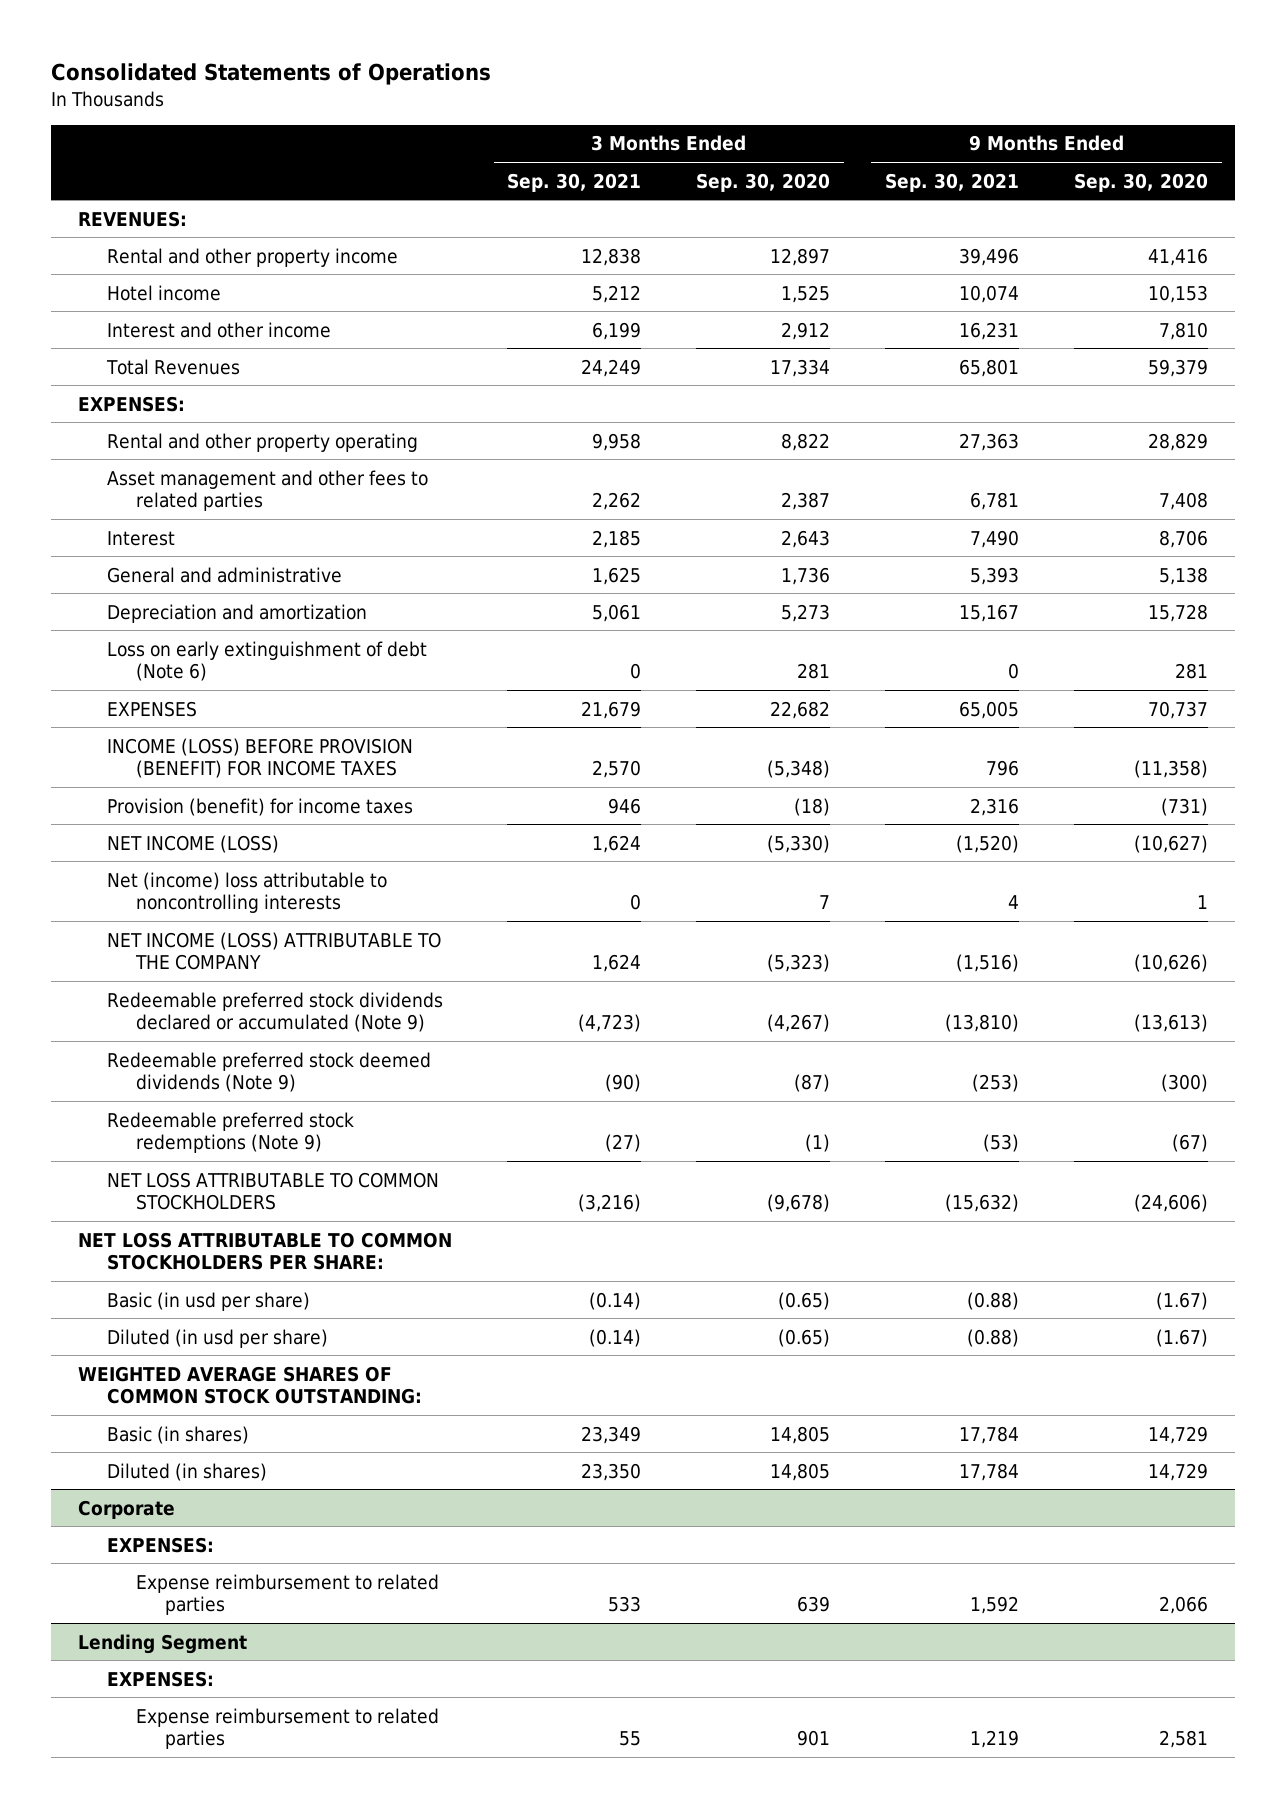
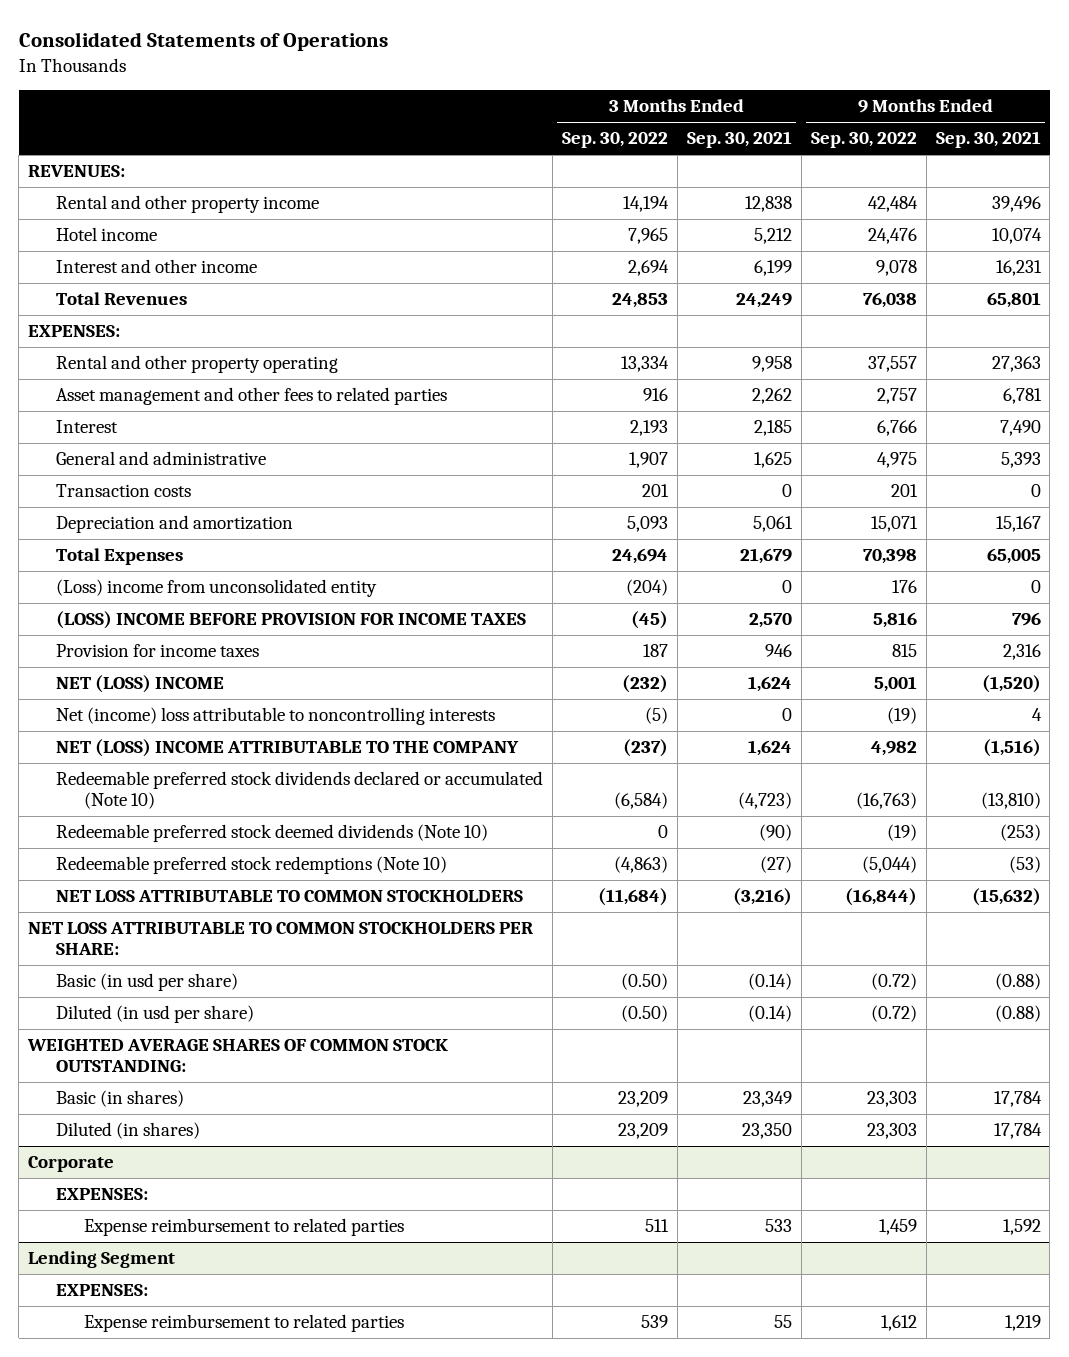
[696,172,831,192] Sep. 30, 2020 -> none
[1073,172,1208,192] Sep. 30, 2020 -> none
none -> [561,132,668,149] Sep. 30, 2022
none -> [810,132,917,149] Sep. 30, 2022
none -> [56,484,192,498] Transaction costs
[107,640,428,682] Loss on early extinguishment of debt (Note 6) -> none
[107,700,198,717] EXPENSES -> [56,548,184,566] Total Expenses
none -> [56,579,378,598] (Loss) income from unconsolidated entity
[107,737,414,779] INCOME (LOSS) BEFORE PROVISION (BENEFIT) FOR INCOME TAXES -> [56,611,527,630] (LOSS) INCOME BEFORE PROVISION FOR INCOME TAXES
[107,797,414,816] Provision (benefit) for income taxes -> [56,644,260,658] Provision for income taxes
[107,834,280,853] NET INCOME (LOSS) -> [56,675,225,694] NET (LOSS) INCOME
[107,931,442,971] NET INCOME (LOSS) ATTRIBUTABLE TO THE COMPANY -> [56,739,520,758] NET (LOSS) INCOME ATTRIBUTABLE TO THE COMPANY
[107,991,444,1033] Redeemable preferred stock dividends declared or accumulated (Note 9) -> [56,771,544,810] Redeemable preferred stock dividends declared or accumulated (Note 10)
[107,1051,432,1093] Redeemable preferred stock deemed dividends (Note 9) -> [56,824,489,843] Redeemable preferred stock deemed dividends (Note 10)
[107,1111,355,1154] Redeemable preferred stock redemptions (Note 9) -> [56,856,448,875] Redeemable preferred stock redemptions (Note 10)

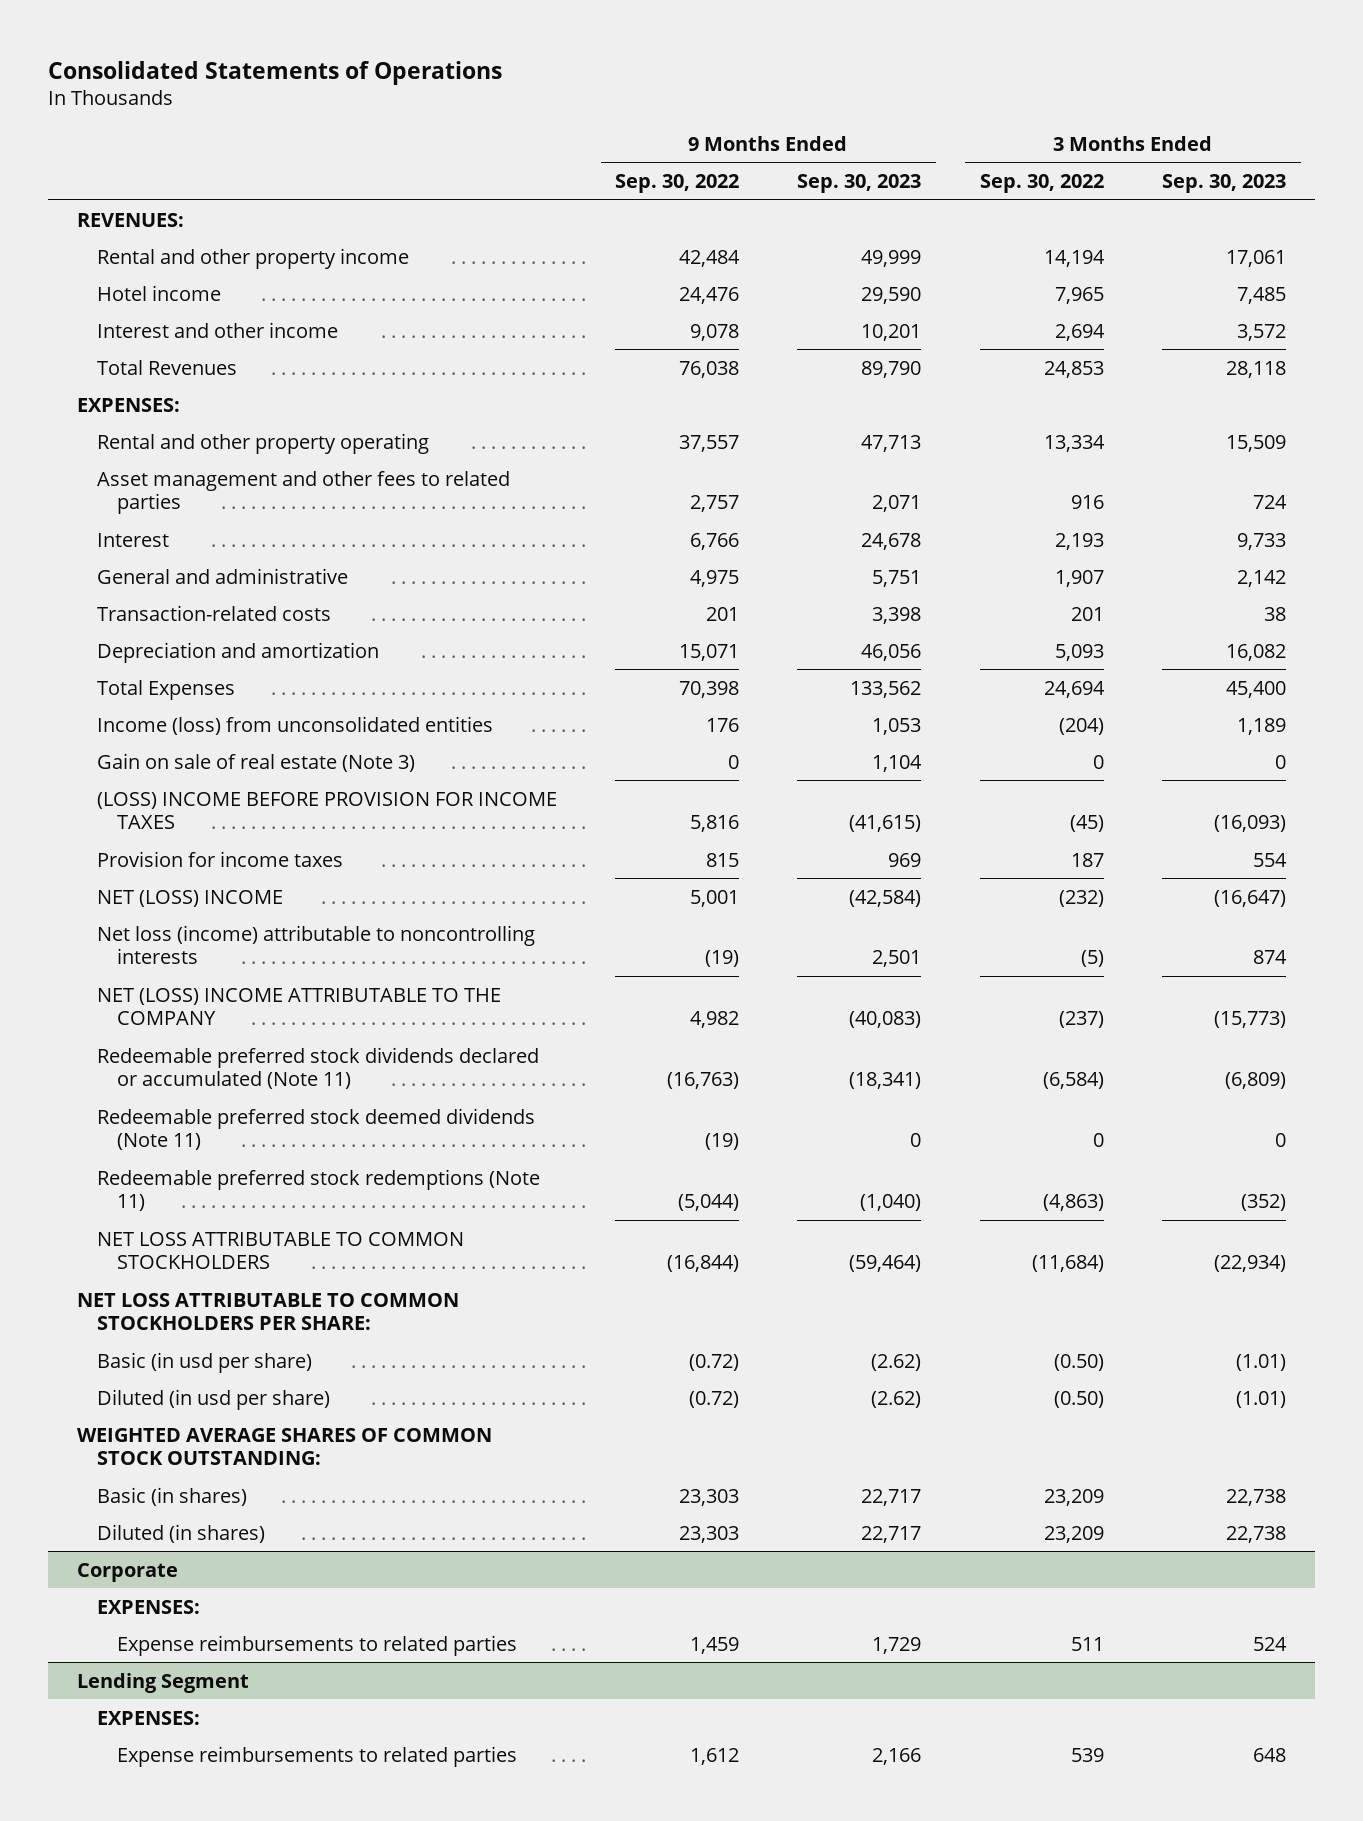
[686,131,792,149] Sep. 30, 2021 -> none
[935,131,1041,149] Sep. 30, 2021 -> none
none -> [797,174,922,194] Sep. 30, 2023
none -> [1162,174,1287,194] Sep. 30, 2023
[56,484,192,498] Transaction costs -> [96,604,331,621] Transaction-related costs
[56,579,378,598] (Loss) income from unconsolidated entity -> [96,715,493,735] Income (loss) from unconsolidated entities
none -> [96,752,415,772] Gain on sale of real estate (Note 3)
[56,707,496,726] Net (income) loss attributable to noncontrolling interests -> [96,924,535,964] Net loss (income) attributable to noncontrolling interests
[56,771,544,810] Redeemable preferred stock dividends declared or accumulated (Note 10) -> [96,1046,539,1089] Redeemable preferred stock dividends declared or accumulated (Note 11)
[56,824,489,843] Redeemable preferred stock deemed dividends (Note 10) -> [96,1107,535,1150] Redeemable preferred stock deemed dividends (Note 11)
[56,856,448,875] Redeemable preferred stock redemptions (Note 10) -> [96,1168,540,1211] Redeemable preferred stock redemptions (Note 11)
[83,1218,404,1237] Expense reimbursement to related parties -> [116,1634,517,1656] Expense reimbursements to related parties
[83,1314,404,1333] Expense reimbursement to related parties -> [116,1745,517,1767] Expense reimbursements to related parties

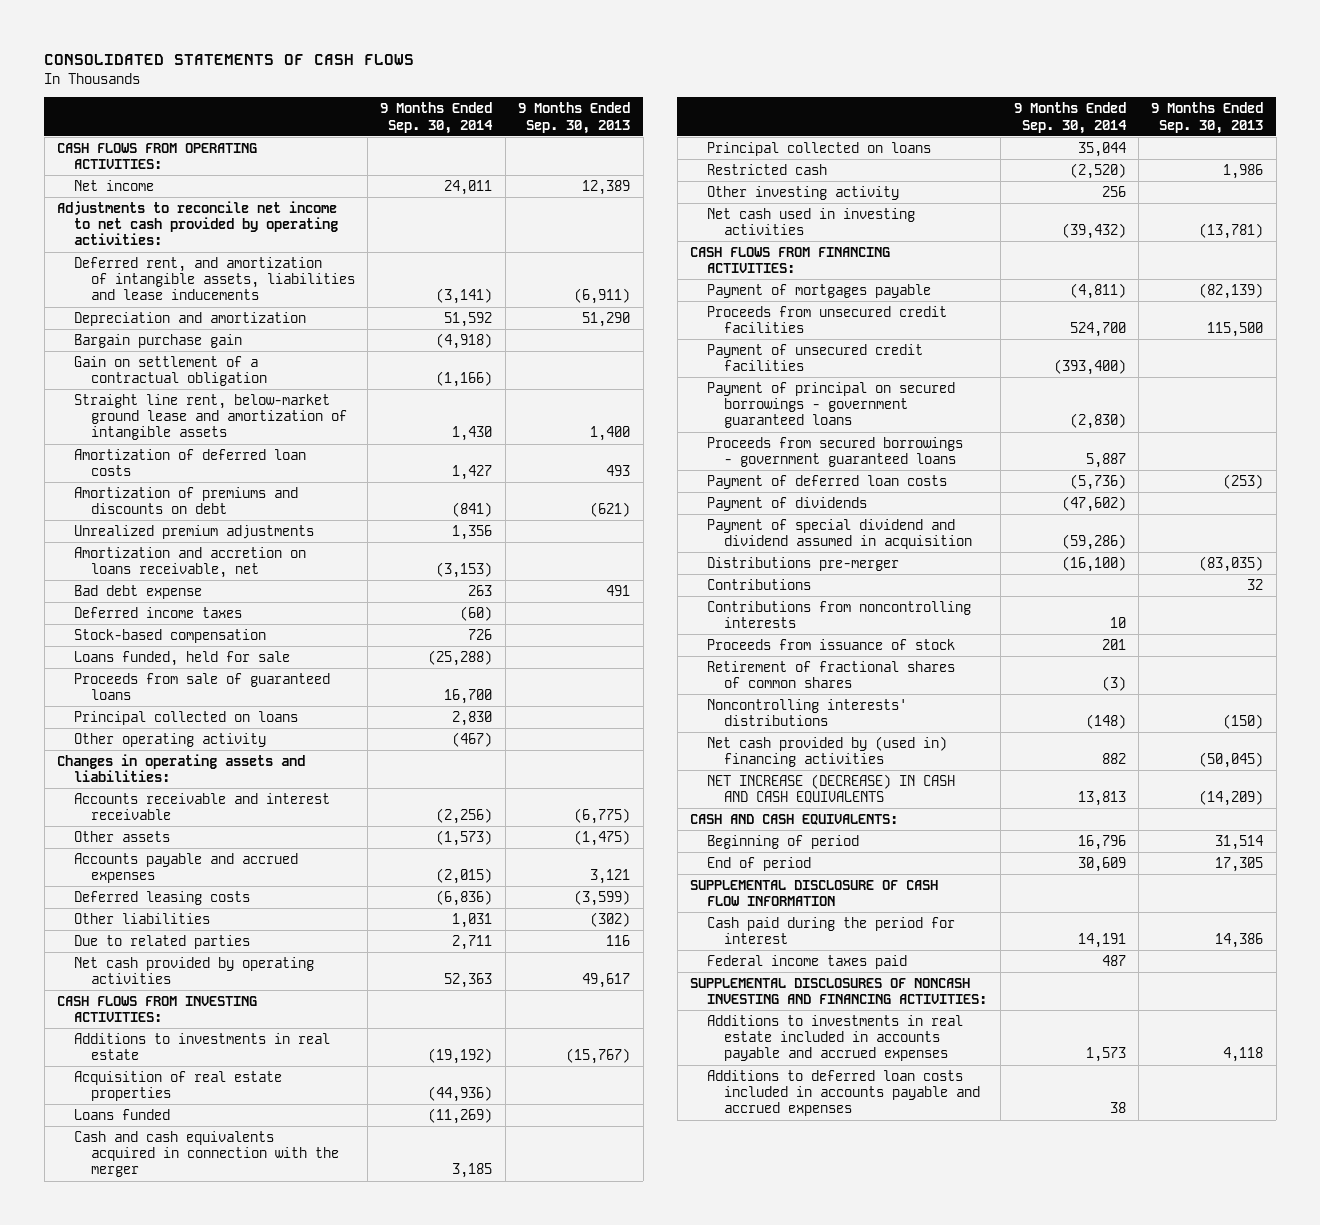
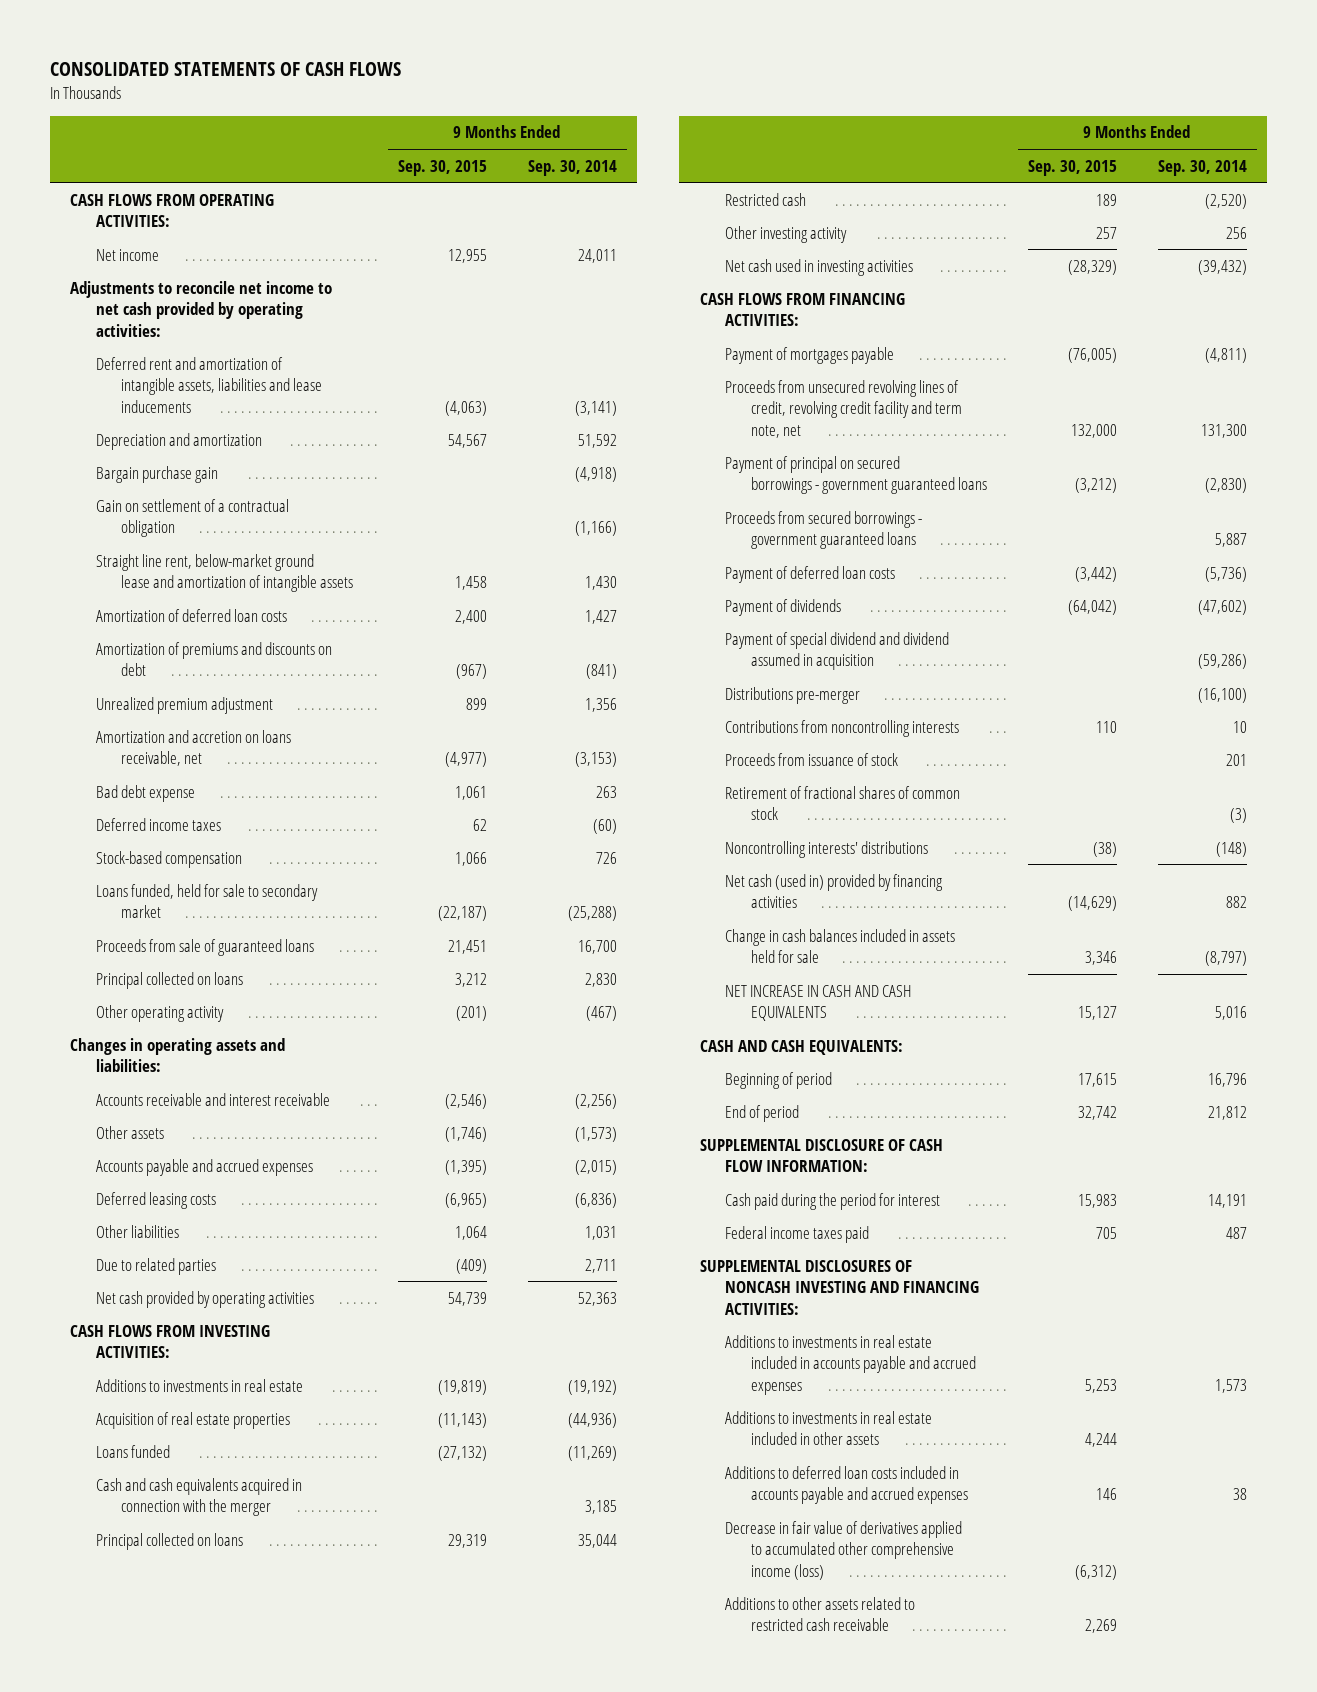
[518,102,631,134] 9 Months Ended Sep. 30, 2013 -> none
none -> [397,159,487,176] Sep. 30, 2015
[73,256,355,301] Deferred rent, and amortization of intangible assets, liabilities and lease inducements -> [95,356,323,413] Deferred rent and amortization of intangible assets, liabilities and lease inducements
[73,524,314,539] Unrealized premium adjustments -> [95,696,273,714] Unrealized premium adjustment
[73,650,290,666] Loans funded, held for sale -> [95,883,318,919] Loans funded, held for sale to secondary market
[707,305,948,334] Proceeds from unsecured credit facilities -> none
[707,343,924,372] Payment of unsecured credit facilities -> none
none -> [725,379,962,438] Proceeds from unsecured revolving lines of credit, revolving credit facility and term note, net
[707,578,812,590] Contributions -> none
[707,660,956,689] Retirement of fractional shares of common shares -> [725,785,961,821] Retirement of fractional shares of common stock
[707,735,948,768] Net cash provided by (used in) financing activities -> [725,873,944,909] Net cash (used in) provided by financing activities
none -> [725,928,956,964] Change in cash balances included in assets held for sale
[707,773,956,804] NET INCREASE (DECREASE) IN CASH AND CASH EQUIVALENTS -> [725,984,913,1022] NET INCREASE IN CASH AND CASH EQUIVALENTS
[1077,791,1126,807] 13,813 -> [1214,1006,1247,1021] 5,016
[1077,856,1126,872] 30,609 -> [1207,1105,1247,1120] 21,812
[690,879,939,907] SUPPLEMENTAL DISCLOSURE OF CASH FLOW INFORMATION -> [699,1138,943,1173] SUPPLEMENTAL DISCLOSURE OF CASH FLOW INFORMATION:
none -> [725,1410,933,1446] Additions to investments in real estate included in other assets
none -> [725,1520,963,1580] Decrease in fair value of derivatives applied to accumulated other comprehensive income (loss)
none -> [725,1596,916,1632] Additions to other assets related to restricted cash receivable

